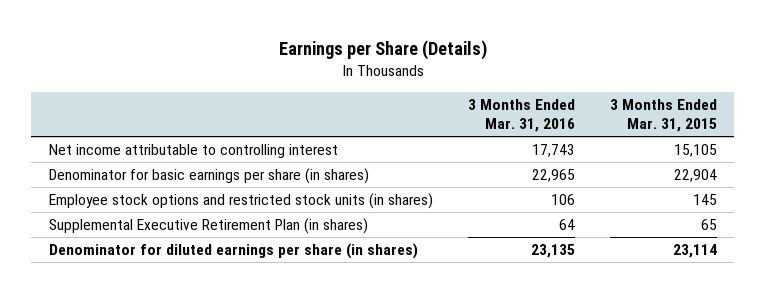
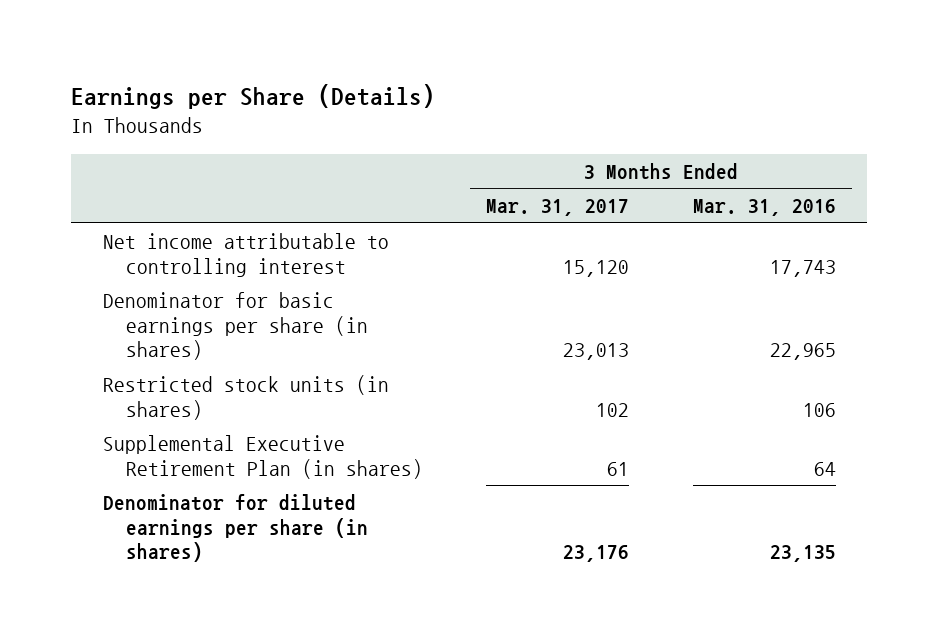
[609,98,717,133] 3 Months Ended Mar. 31, 2015 -> none
none -> [486,199,630,217] Mar. 31, 2017
[48,193,433,210] Employee stock options and restricted stock units (in shares) -> [102,375,389,420] Restricted stock units (in shares)

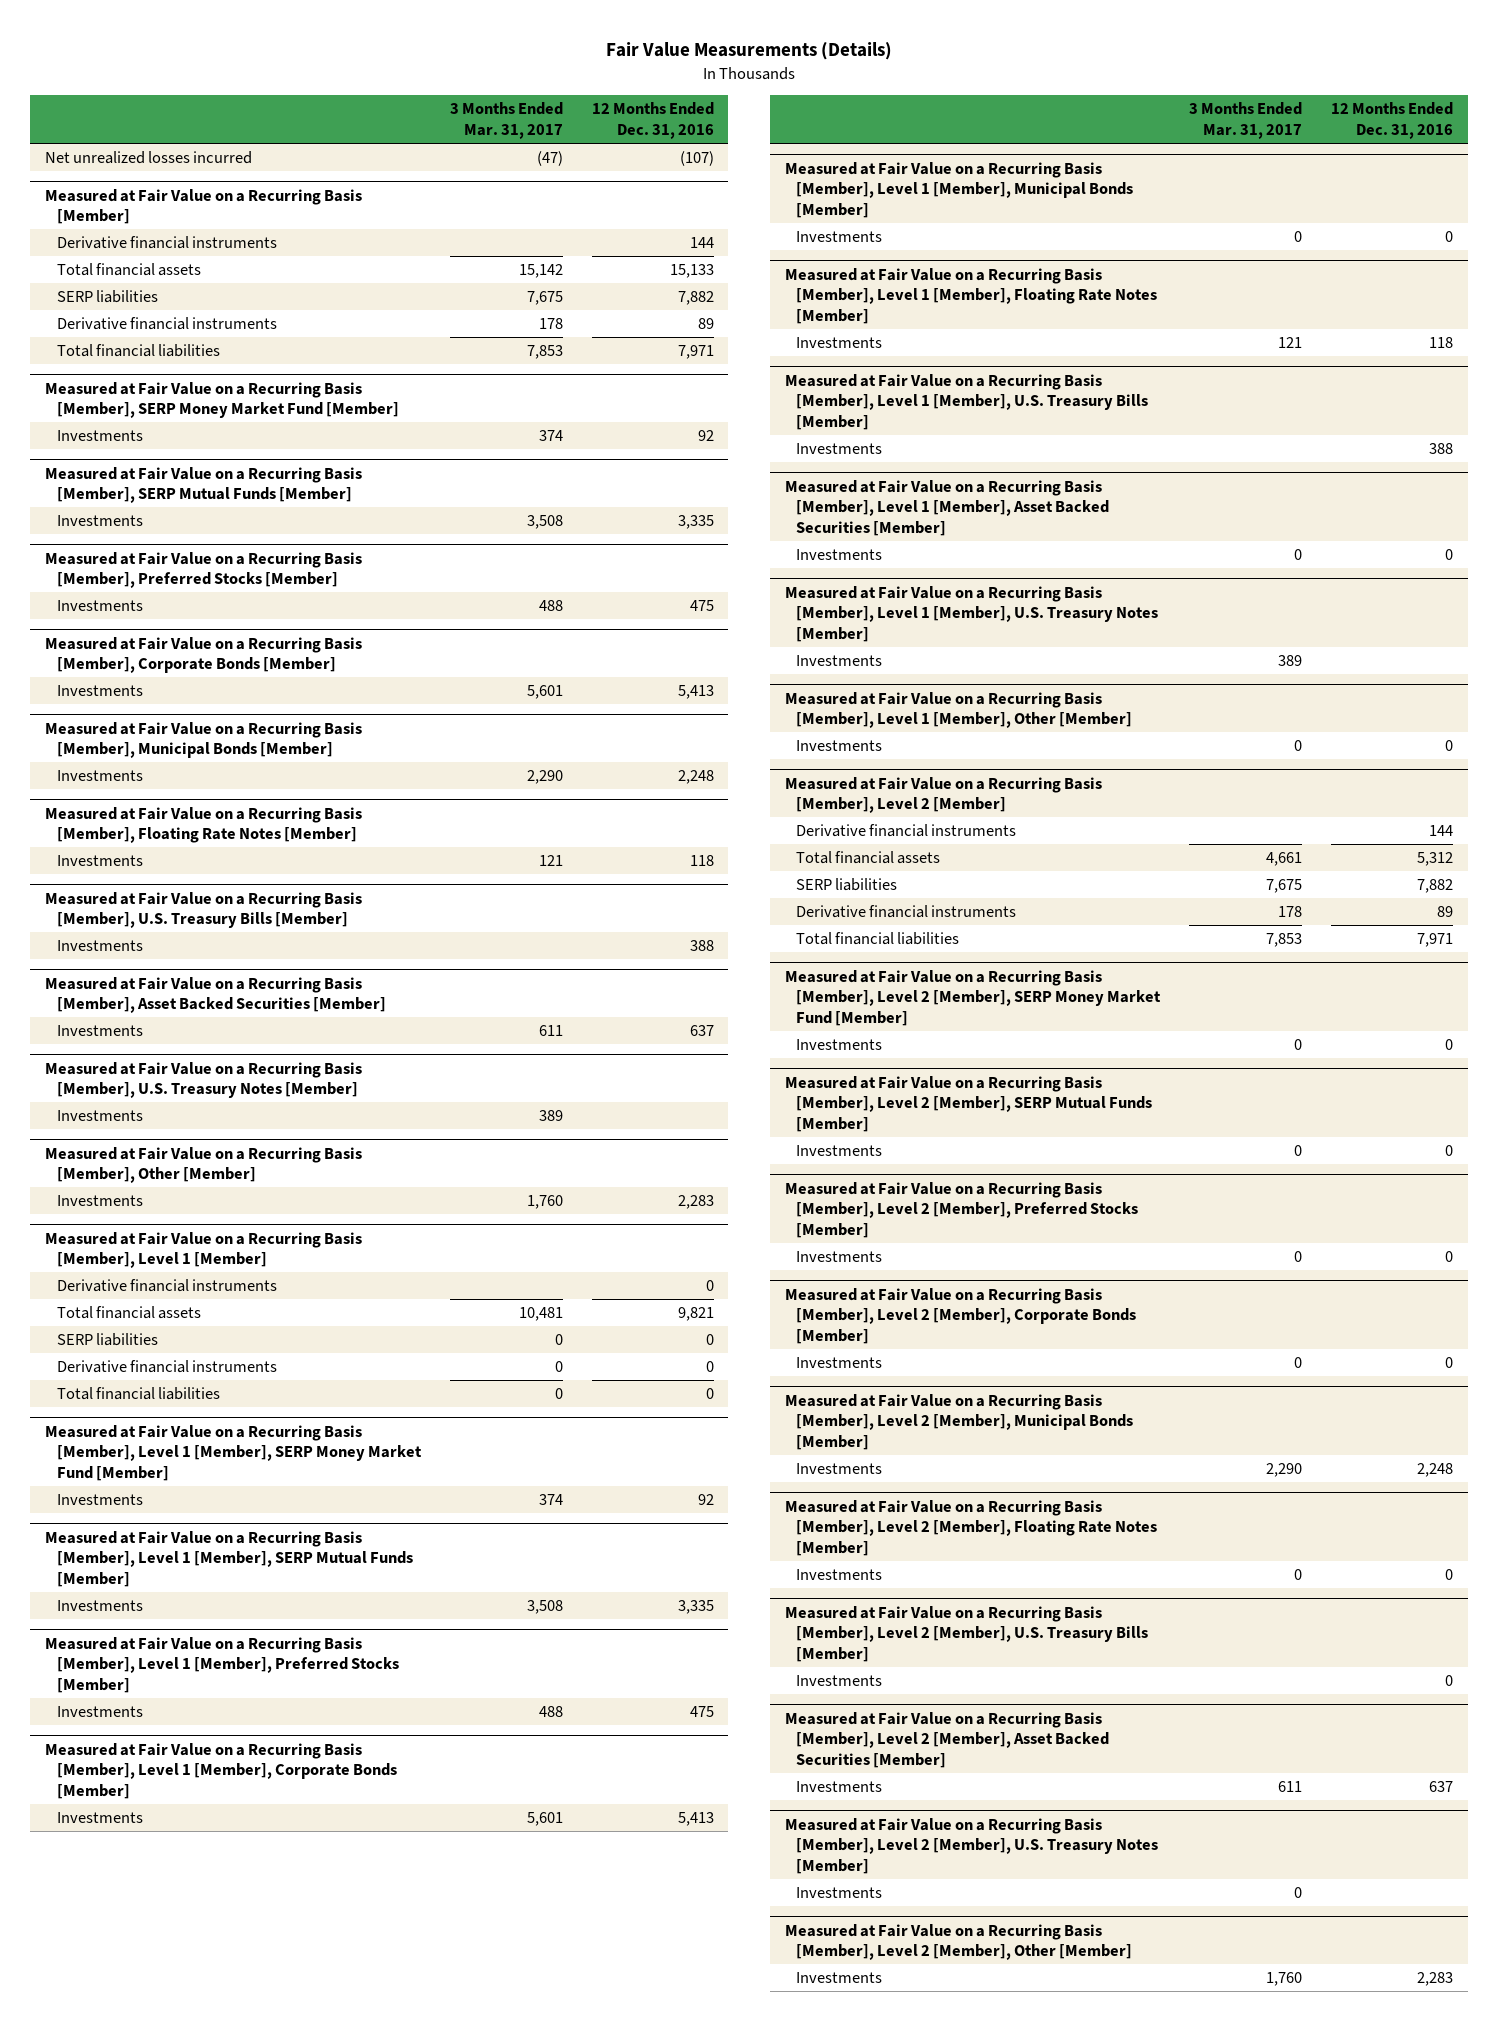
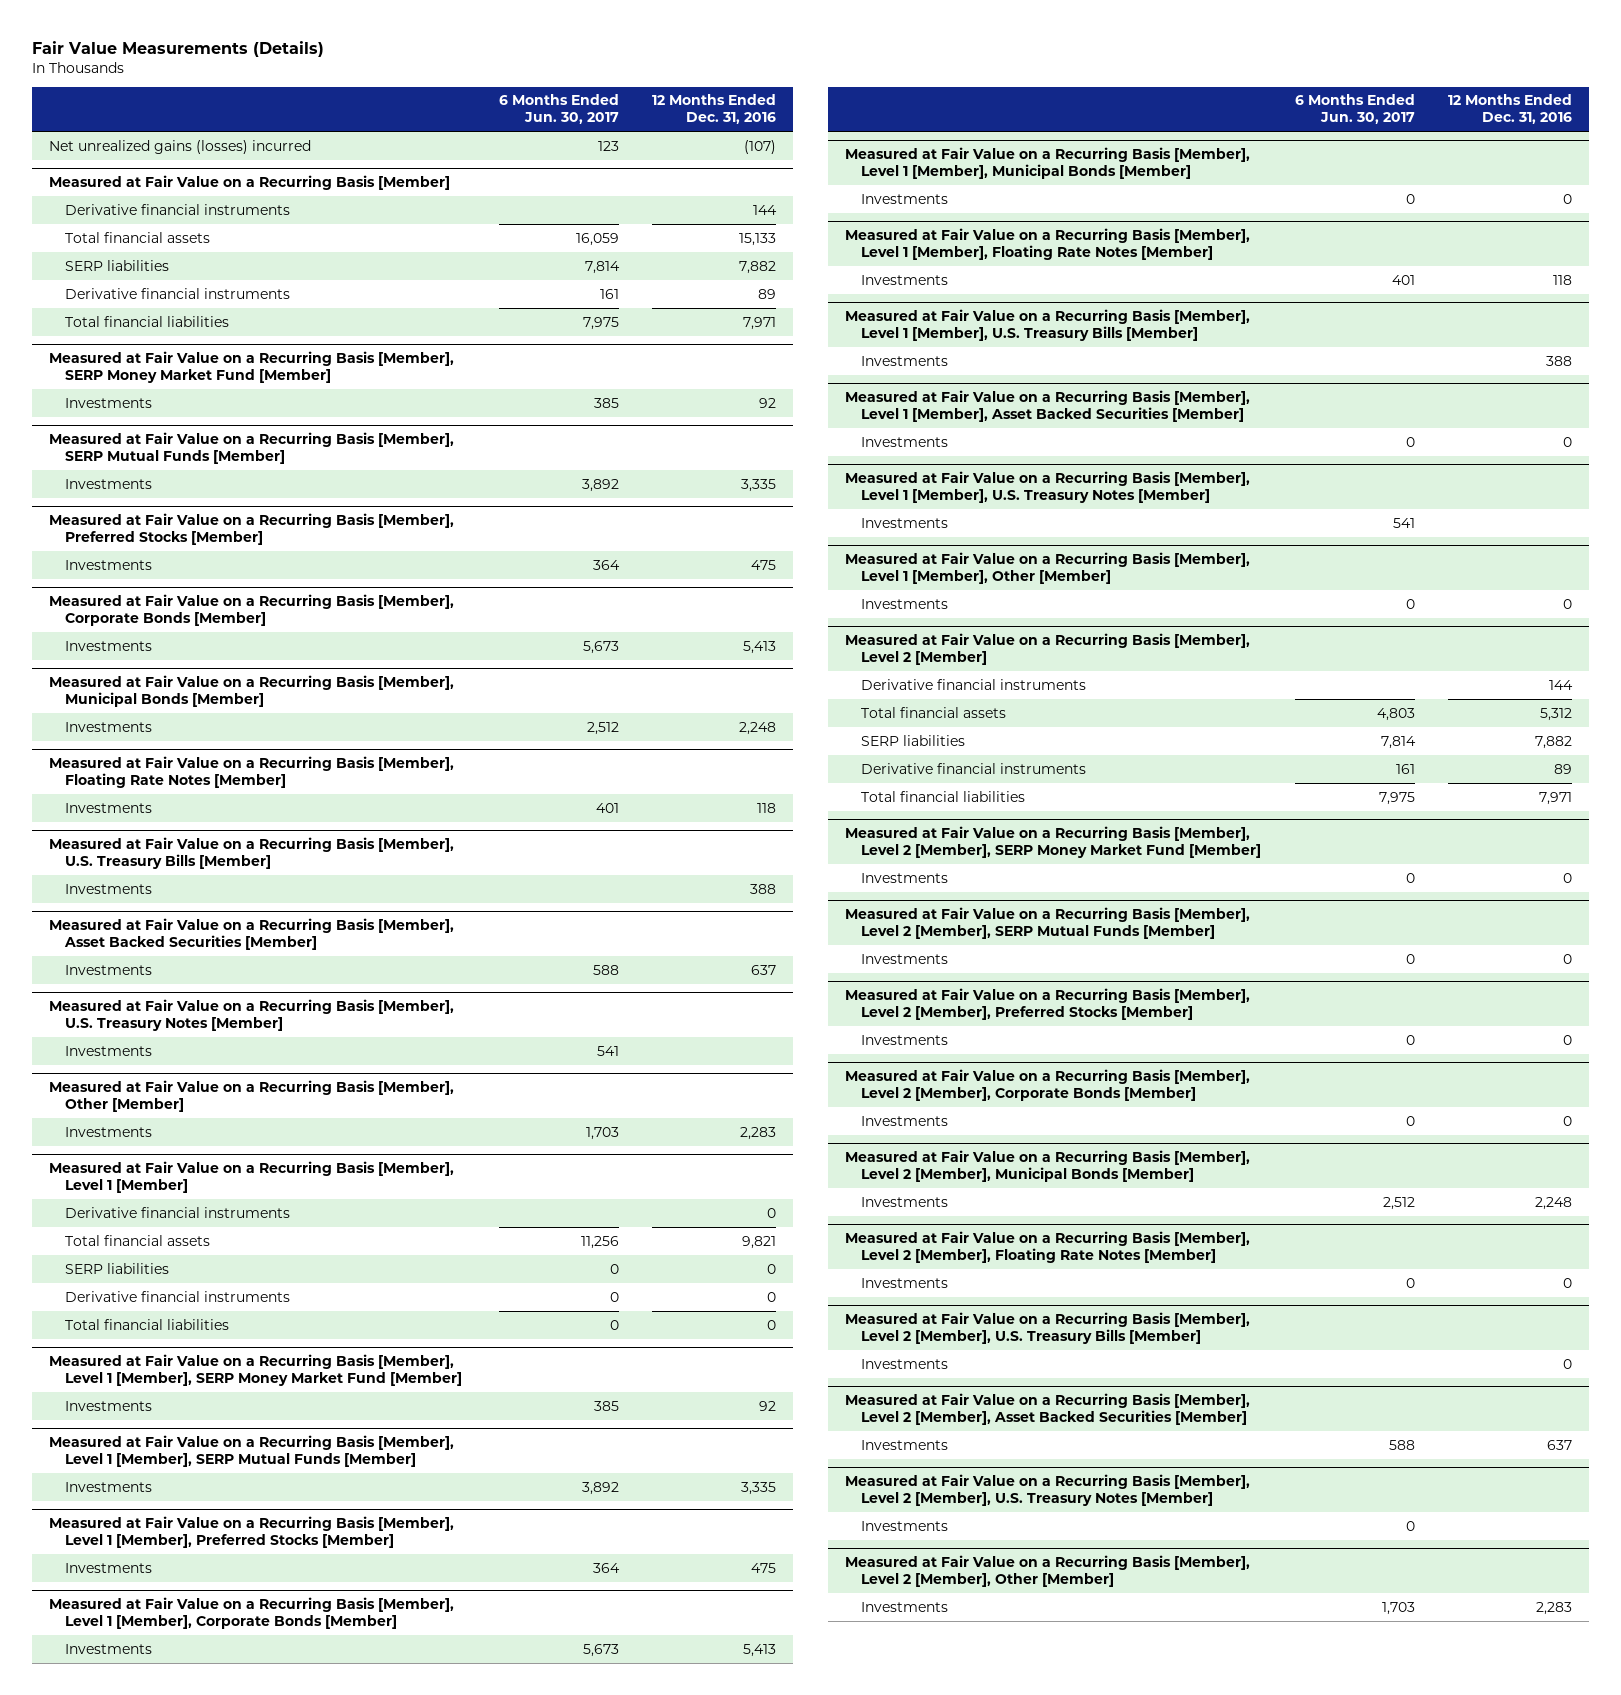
[449,102,563,140] 3 Months Ended Mar. 31, 2017 -> none
none -> [498,94,619,125] 6 Months Ended Jun. 30, 2017
[44,151,252,165] Net unrealized losses incurred -> [48,139,311,154] Net unrealized gains (losses) incurred

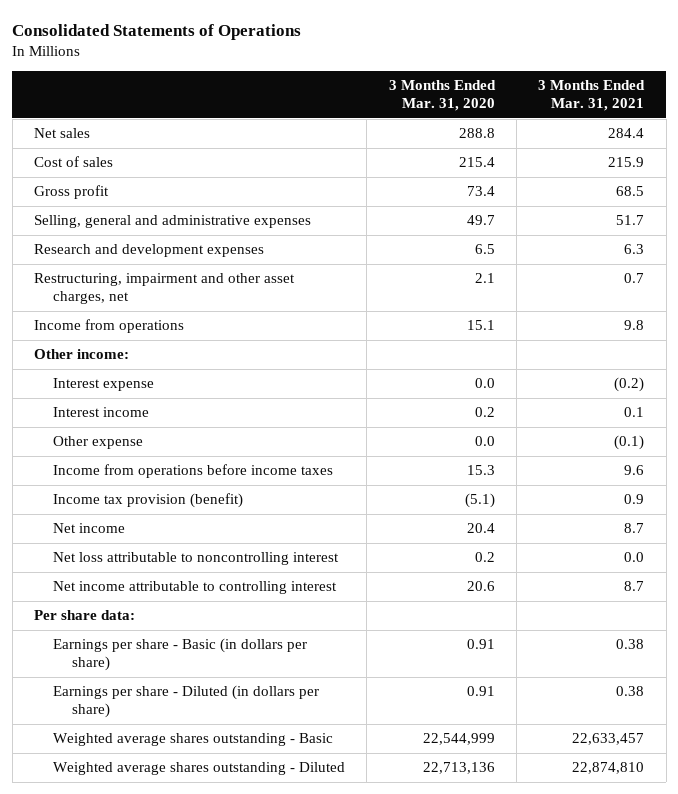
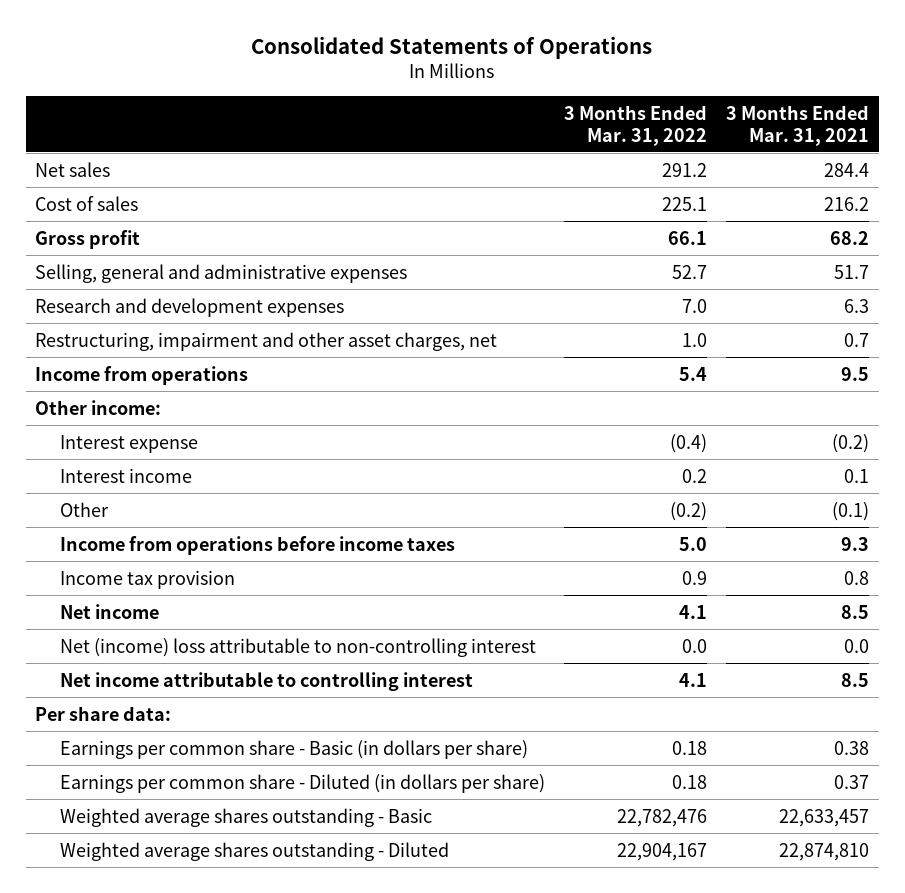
[388,80,496,112] 3 Months Ended Mar. 31, 2020 -> none
none -> [564,104,708,146] 3 Months Ended Mar. 31, 2022
[608,157,645,168] 215.9 -> [824,196,870,211] 216.2
[616,186,645,197] 68.5 -> [830,230,870,245] 68.2
[624,320,645,331] 9.8 -> [841,366,870,381] 9.5
[53,436,144,450] Other expense -> [60,501,110,517] Other
[624,465,645,476] 9.6 -> [841,536,870,551] 9.3
[53,493,244,509] Income tax provision (benefit) -> [60,569,236,589] Income tax provision
[624,494,645,505] 0.9 -> [844,570,870,585] 0.8
[624,523,645,534] 8.7 -> [841,604,870,619] 8.5
[53,552,340,566] Net loss attributable to noncontrolling interest -> [60,637,537,657] Net (income) loss attributable to non-controlling interest
[624,581,645,592] 8.7 -> [841,672,870,687] 8.5
[53,638,308,672] Earnings per share - Basic (in dollars per share) -> [60,739,529,759] Earnings per common share - Basic (in dollars per share)
[53,685,320,719] Earnings per share - Diluted (in dollars per share) -> [60,773,546,793] Earnings per common share - Diluted (in dollars per share)
[616,686,645,697] 0.38 -> [834,774,870,789] 0.37

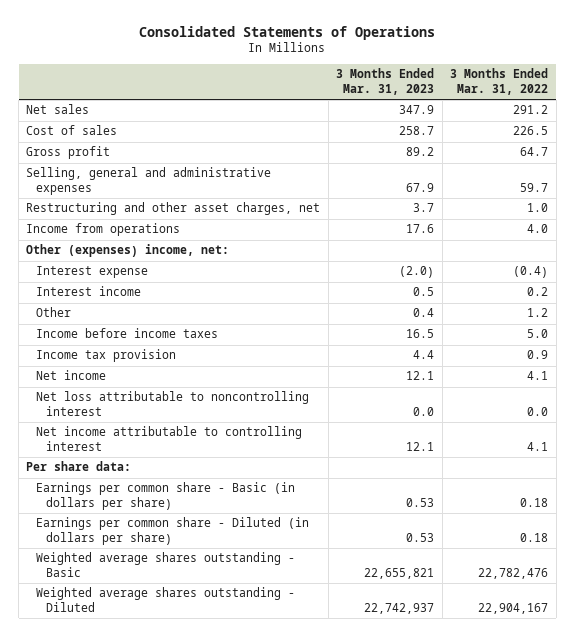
[726,104,870,146] 3 Months Ended Mar. 31, 2021 -> none
none -> [336,68,435,95] 3 Months Ended Mar. 31, 2023
[35,297,345,317] Research and development expenses -> none
[662,196,708,211] 225.1 -> [513,126,549,136] 226.5
[668,230,708,245] 66.1 -> [520,147,549,157] 64.7
[672,264,708,279] 52.7 -> [520,183,549,193] 59.7
[35,331,498,351] Restructuring, impairment and other asset charges, net -> [26,202,321,216] Restructuring and other asset charges, net
[679,366,708,381] 5.4 -> [527,224,549,234] 4.0
[35,399,162,415] Other income: -> [26,244,230,258] Other (expenses) income, net:
[670,501,708,521] (0.2) -> [527,308,549,318] 1.2
[60,535,456,555] Income from operations before income taxes -> [36,328,219,339] Income before income taxes
[60,637,537,657] Net (income) loss attributable to non-controlling interest -> [36,391,310,417] Net loss attributable to noncontrolling interest

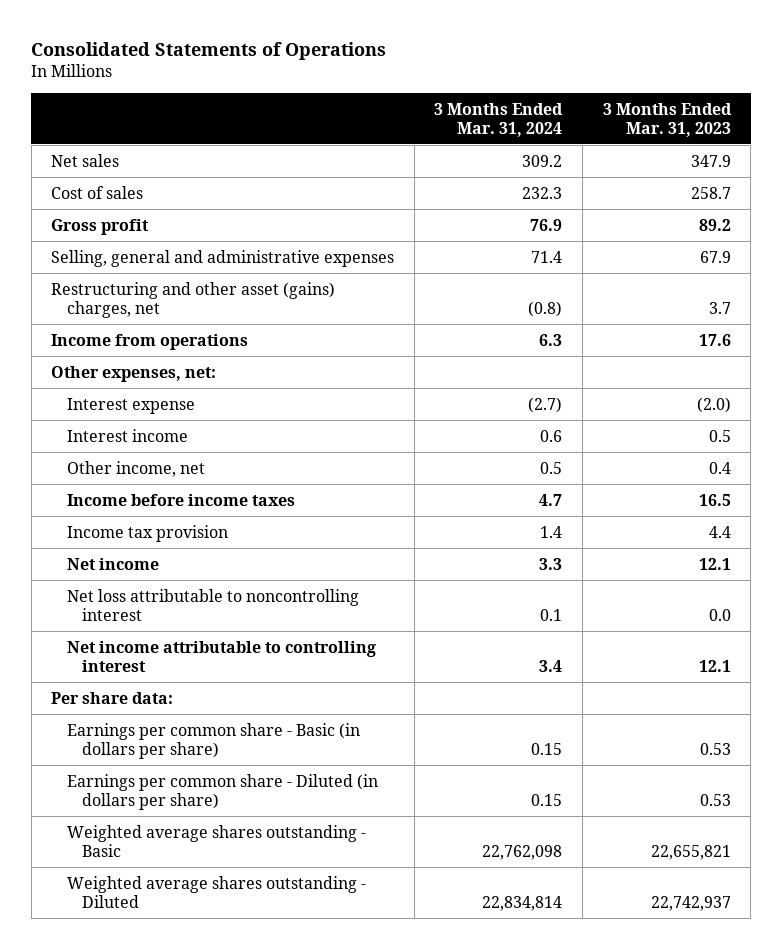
[450,68,549,95] 3 Months Ended Mar. 31, 2022 -> none
none -> [434,102,564,137] 3 Months Ended Mar. 31, 2024
[26,202,321,216] Restructuring and other asset charges, net -> [51,281,336,318] Restructuring and other asset (gains) charges, net
[26,244,230,258] Other (expenses) income, net: -> [51,365,217,382] Other expenses, net:
[36,307,72,318] Other -> [66,460,205,477] Other income, net

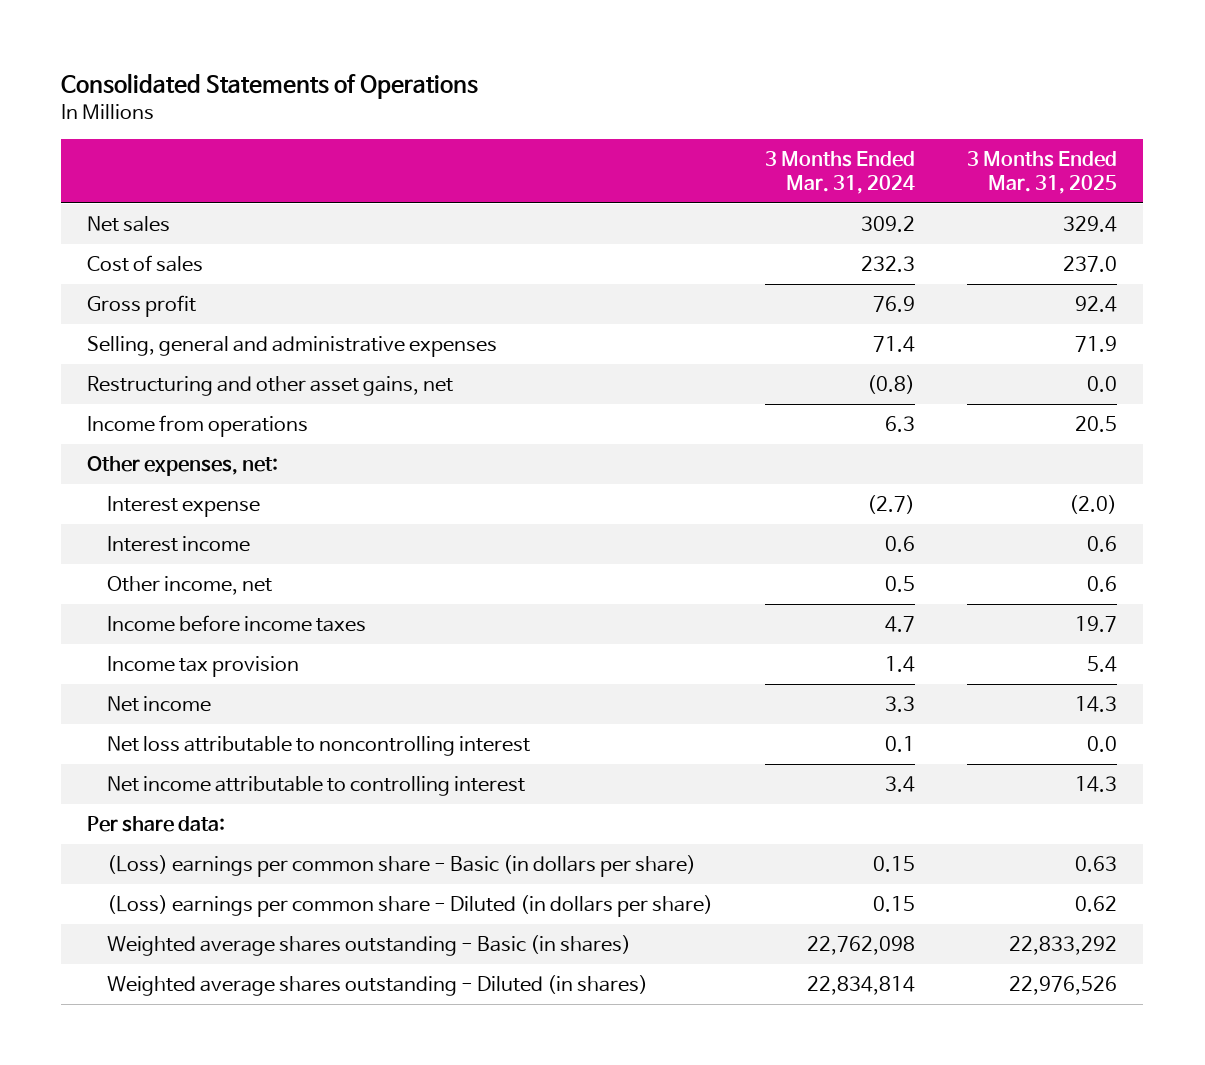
[602,102,732,137] 3 Months Ended Mar. 31, 2023 -> none
none -> [967,150,1118,195] 3 Months Ended Mar. 31, 2025
[51,281,336,318] Restructuring and other asset (gains) charges, net -> [87,375,454,396] Restructuring and other asset gains, net
[66,722,360,759] Earnings per common share - Basic (in dollars per share) -> [106,854,696,877] (Loss) earnings per common share - Basic (in dollars per share)
[66,773,378,810] Earnings per common share - Diluted (in dollars per share) -> [106,894,713,917] (Loss) earnings per common share - Diluted (in dollars per share)
[66,824,366,857] Weighted average shares outstanding - Basic -> [106,934,631,956] Weighted average shares outstanding - Basic (in shares)
[66,875,366,908] Weighted average shares outstanding - Diluted -> [106,974,648,996] Weighted average shares outstanding - Diluted (in shares)

